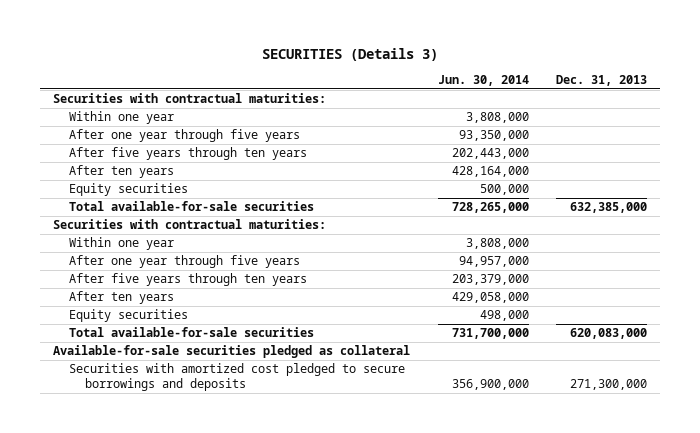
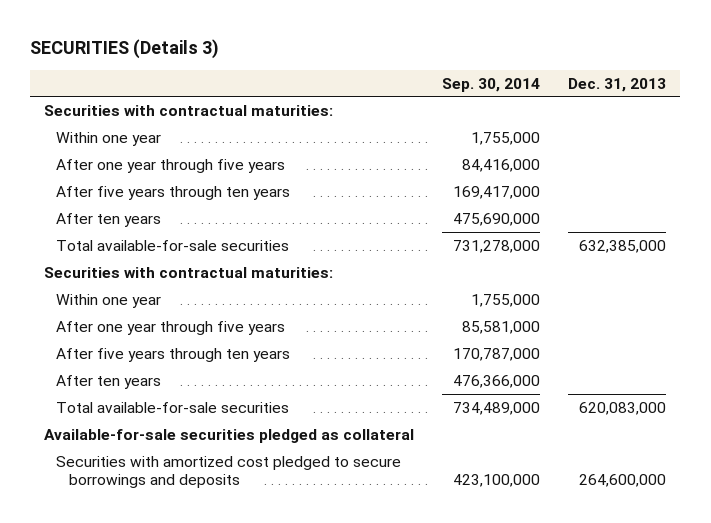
[437,75,529,87] Jun. 30, 2014 -> none
none -> [442,77,541,92] Sep. 30, 2014
[69,183,189,197] Equity securities -> none
[69,309,189,323] Equity securities -> none
[569,379,647,391] 271,300,000 -> [579,474,667,488] 264,600,000

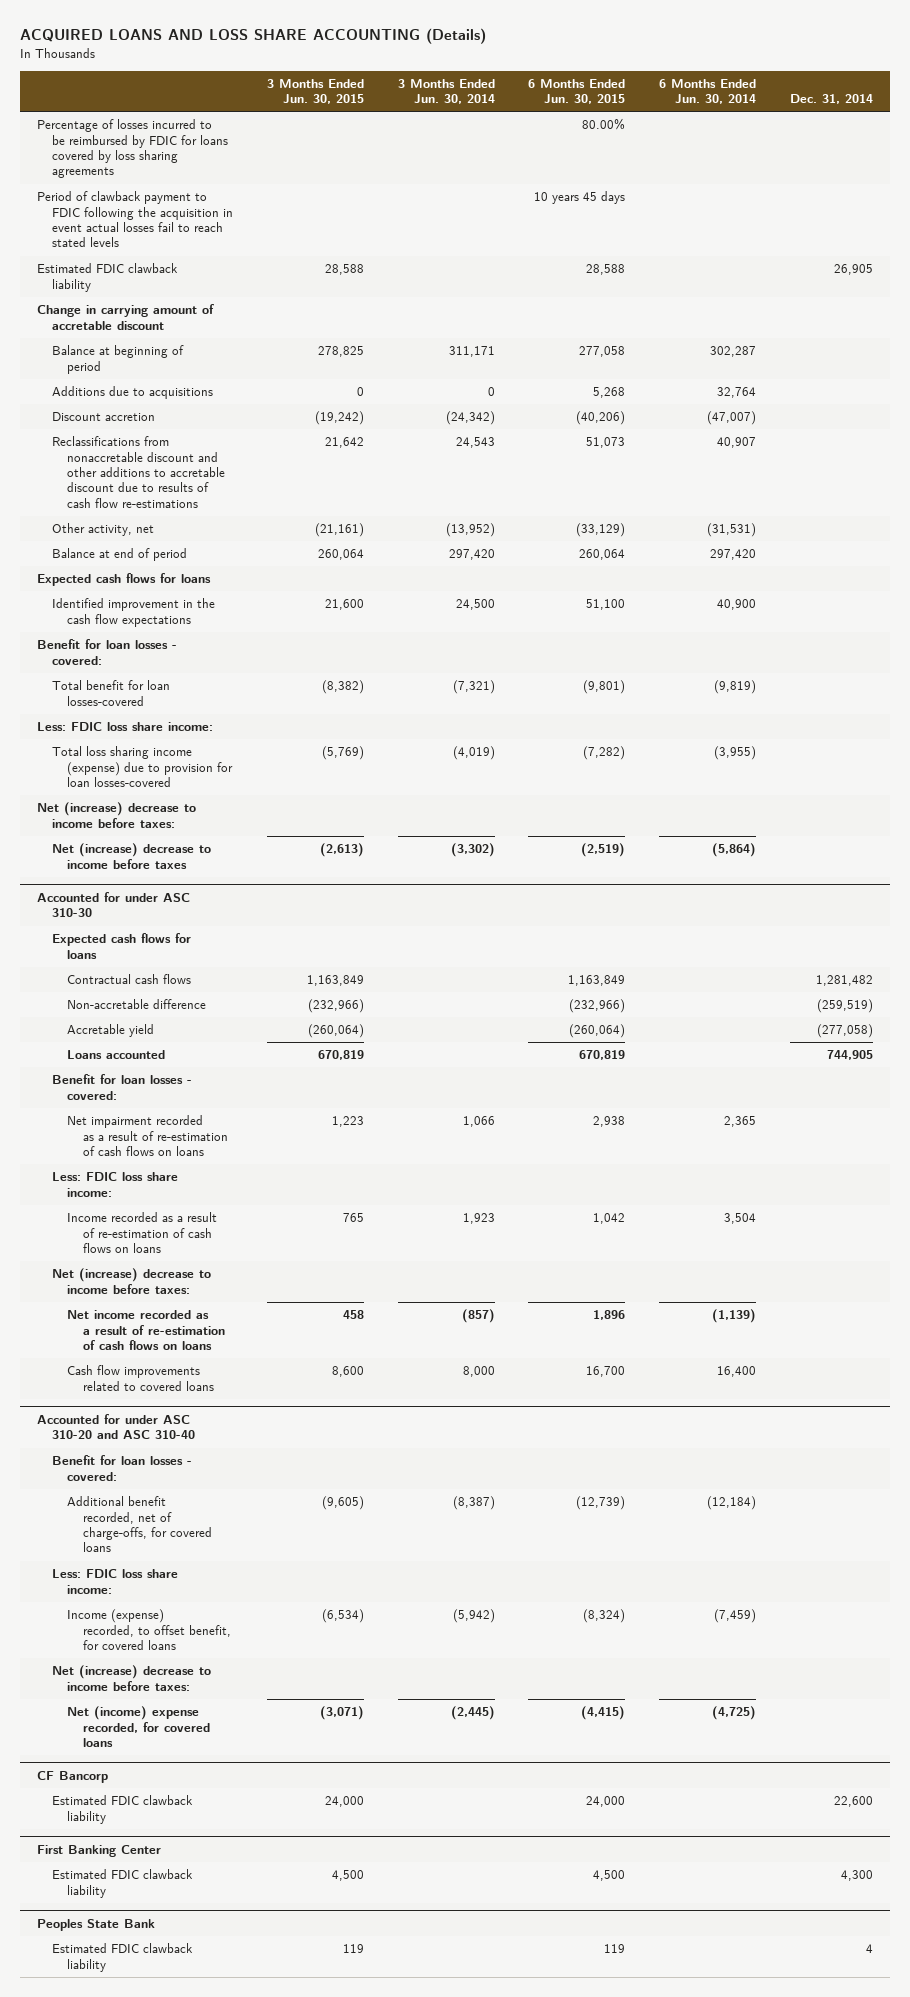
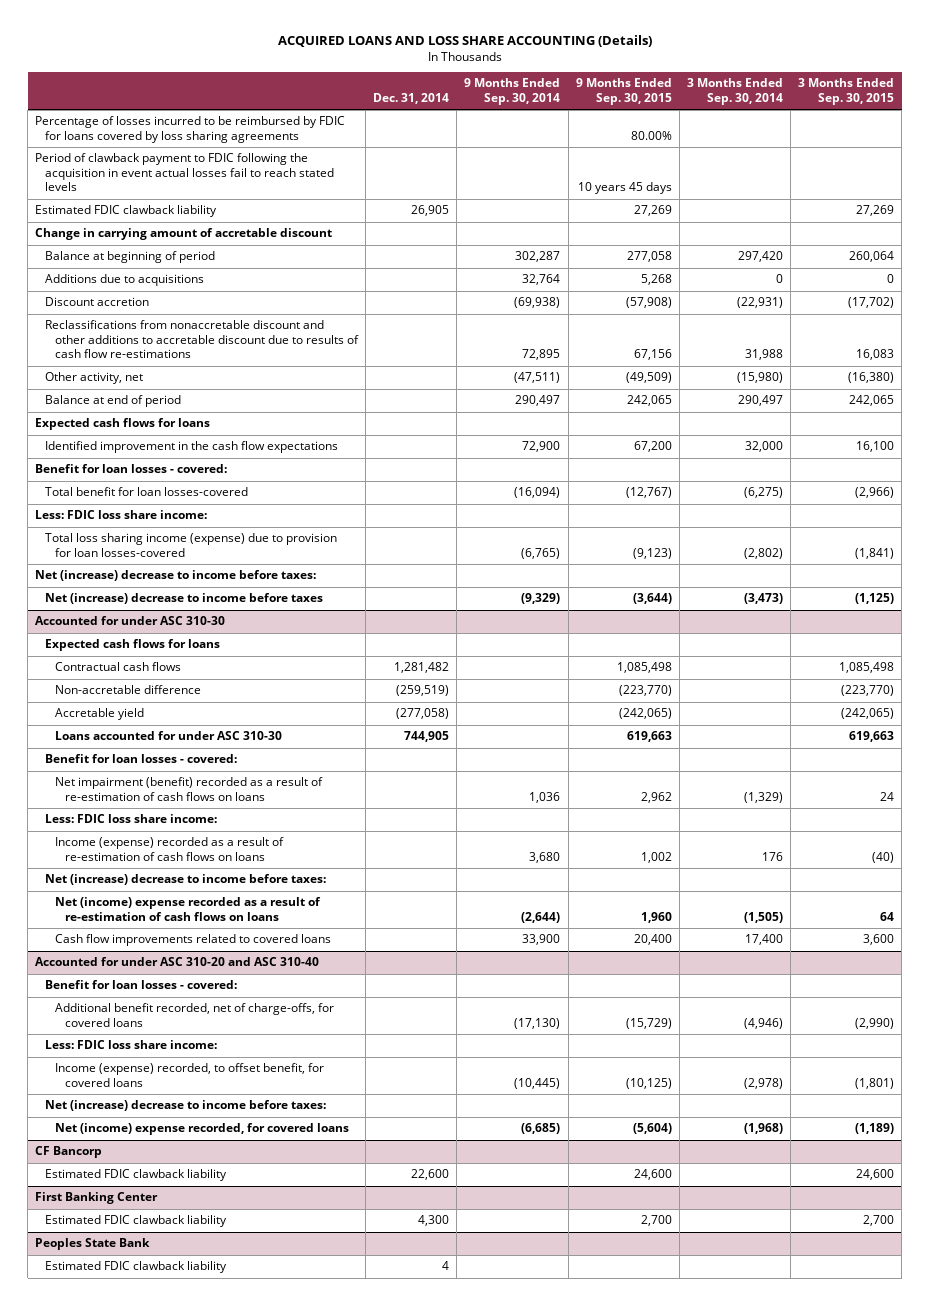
[266,78,364,105] 3 Months Ended Jun. 30, 2015 -> none
[397,78,495,105] 3 Months Ended Jun. 30, 2014 -> none
[528,78,626,105] 6 Months Ended Jun. 30, 2015 -> none
[659,78,757,105] 6 Months Ended Jun. 30, 2014 -> none
none -> [464,78,561,105] 9 Months Ended Sep. 30, 2014
none -> [575,78,672,105] 9 Months Ended Sep. 30, 2015
none -> [687,78,784,105] 3 Months Ended Sep. 30, 2014
none -> [798,78,895,105] 3 Months Ended Sep. 30, 2015
[67,1050,166,1060] Loans accounted -> [54,731,282,741] Loans accounted for under ASC 310-30
[67,1115,228,1157] Net impairment recorded as a result of re-estimation of cash flows on loans -> [54,777,323,801] Net impairment (benefit) recorded as a result of re-estimation of cash flows on loans
[67,1212,218,1254] Income recorded as a result of re-estimation of cash flows on loans -> [54,837,284,861] Income (expense) recorded as a result of re-estimation of cash flows on loans
[67,1310,225,1351] Net income recorded as a result of re-estimation of cash flows on loans -> [54,897,321,921] Net (income) expense recorded as a result of re-estimation of cash flows on loans

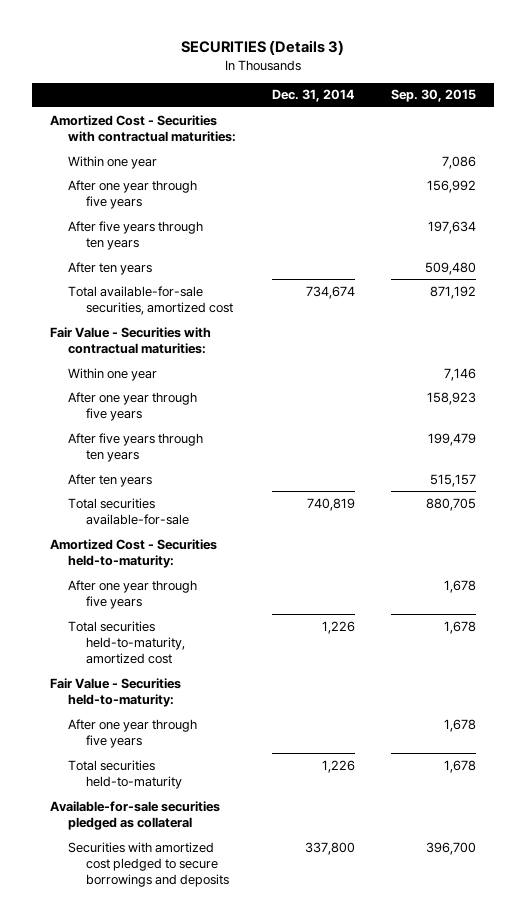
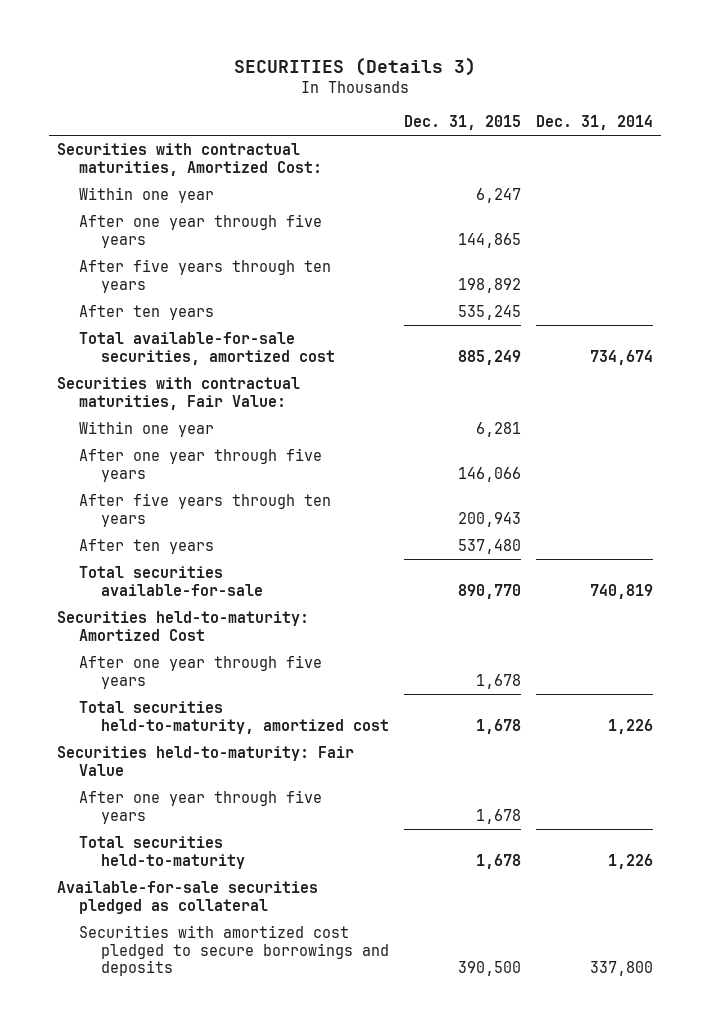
[391,89,477,103] Sep. 30, 2015 -> none
none -> [404,115,522,131] Dec. 31, 2015
[49,114,237,143] Amortized Cost - Securities with contractual maturities: -> [57,143,323,176] Securities with contractual maturities, Amortized Cost:
[49,326,211,355] Fair Value - Securities with contractual maturities: -> [57,377,301,410] Securities with contractual maturities, Fair Value:
[49,538,217,569] Amortized Cost - Securities held-to-maturity: -> [57,611,310,641] Securities held-to-maturity: Amortized Cost
[49,677,181,708] Fair Value - Securities held-to-maturity: -> [57,746,355,776] Securities held-to-maturity: Fair Value

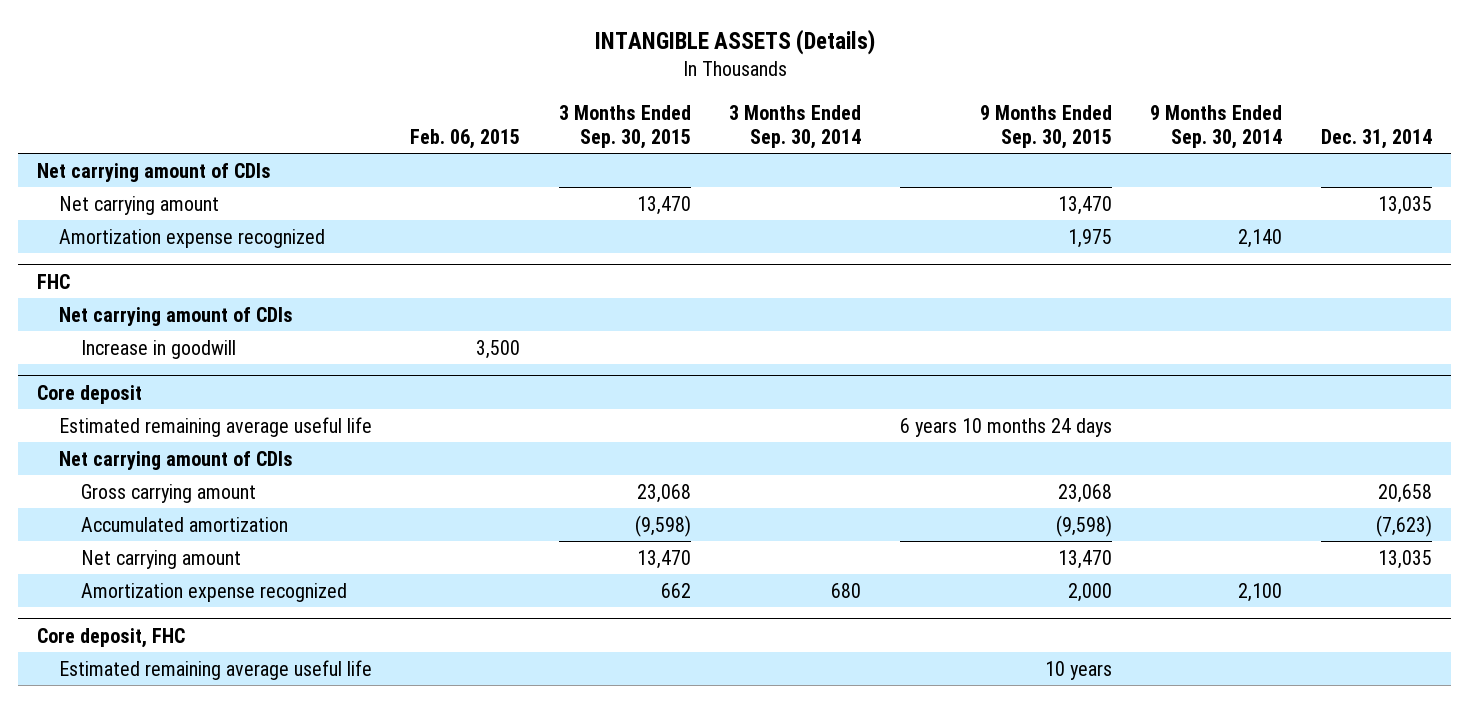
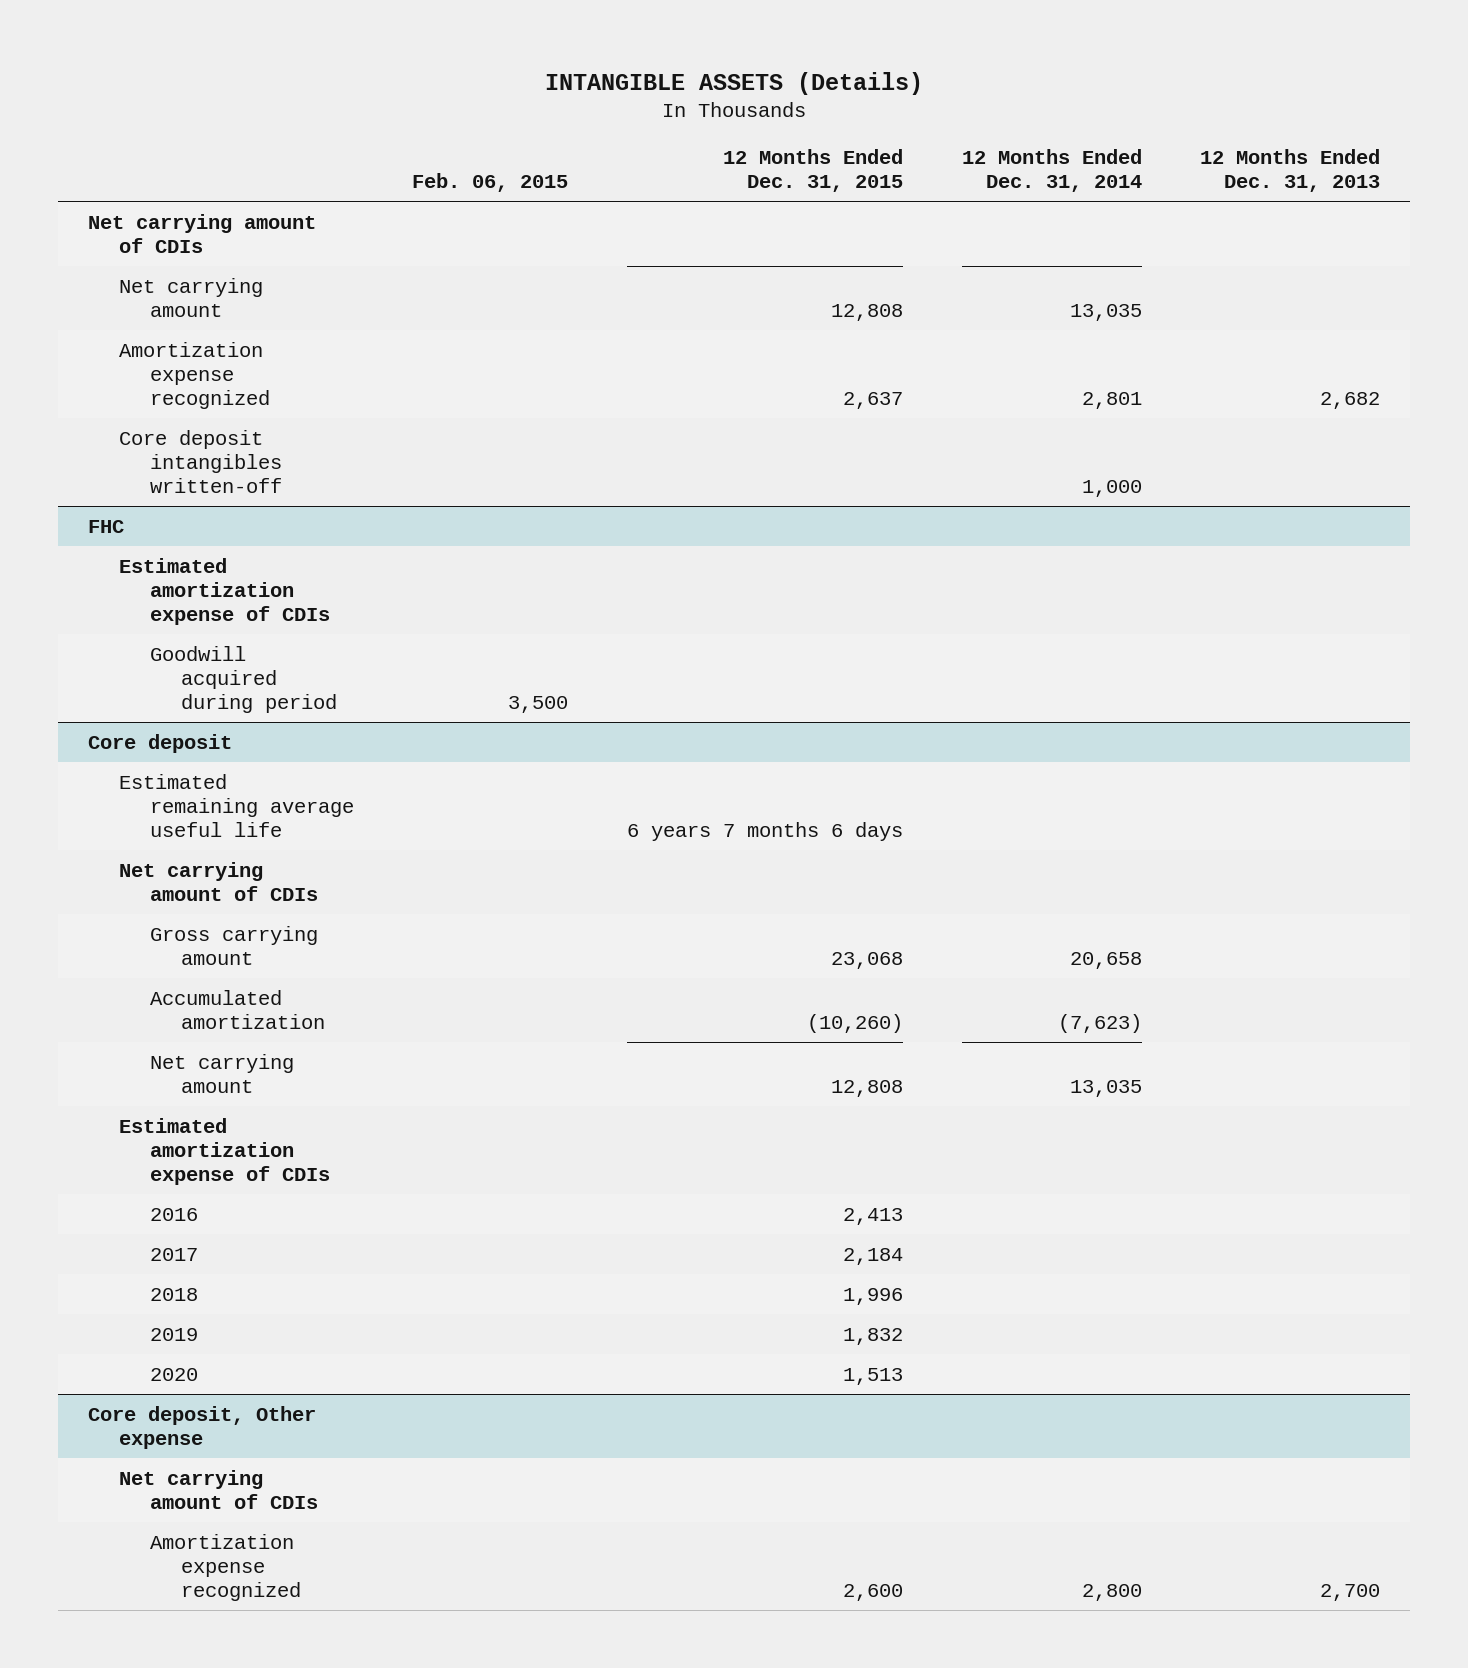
[558,105,691,149] 3 Months Ended Sep. 30, 2015 -> none
[729,105,862,149] 3 Months Ended Sep. 30, 2014 -> none
[979,105,1112,149] 9 Months Ended Sep. 30, 2015 -> none
[1150,105,1283,149] 9 Months Ended Sep. 30, 2014 -> none
[1320,128,1432,149] Dec. 31, 2014 -> none
none -> [722,149,903,193] 12 Months Ended Dec. 31, 2015
none -> [961,149,1142,193] 12 Months Ended Dec. 31, 2014
none -> [1200,149,1381,193] 12 Months Ended Dec. 31, 2013
none -> [118,429,282,493] Core deposit intangibles written-off
[58,306,293,326] Net carrying amount of CDIs -> none
none -> [118,557,330,625] Estimated amortization expense of CDIs
[80,339,236,359] Increase in goodwill -> [149,645,337,713] Goodwill acquired during period
[80,582,347,602] Amortization expense recognized -> none
[37,627,186,648] Core deposit, FHC -> none
[58,659,372,680] Estimated remaining average useful life -> none
none -> [118,1117,330,1185] Estimated amortization expense of CDIs
none -> [149,1207,198,1221] 2016
none -> [149,1247,198,1261] 2017
none -> [149,1287,198,1301] 2018
none -> [149,1327,198,1341] 2019
none -> [149,1367,198,1381] 2020
none -> [87,1405,316,1449] Core deposit, Other expense
none -> [118,1469,318,1509] Net carrying amount of CDIs
none -> [149,1533,301,1601] Amortization expense recognized

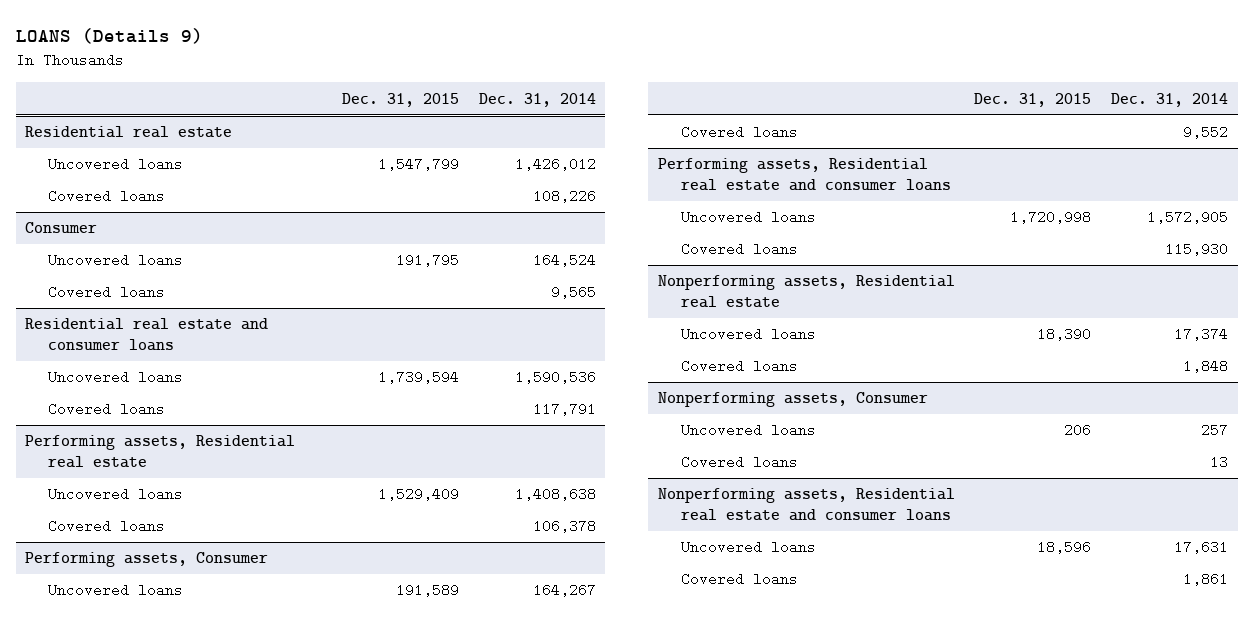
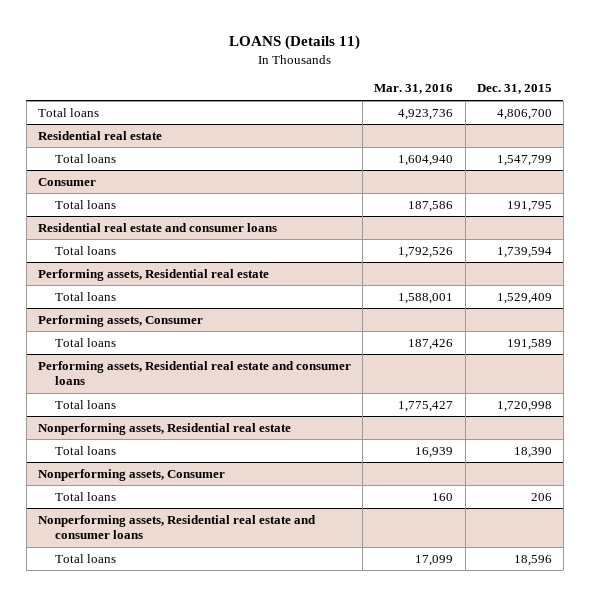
[15,28,203,45] LOANS (Details 9) -> [228,35,360,51] LOANS (Details 11)
[478,92,596,107] Dec. 31, 2014 -> none
none -> [374,84,454,95] Mar. 31, 2016
none -> [38,107,100,117] Total loans
[48,189,166,204] Covered loans -> none
[48,157,184,172] Uncovered loans -> [55,153,117,163] Total loans
[48,285,166,300] Covered loans -> none
[48,253,184,268] Uncovered loans -> [55,199,117,209] Total loans
[48,402,166,417] Covered loans -> none
[48,370,184,385] Uncovered loans -> [55,245,117,255] Total loans
[48,519,166,534] Covered loans -> none
[48,487,184,502] Uncovered loans -> [55,291,117,301] Total loans
[680,125,798,140] Covered loans -> none
[48,583,184,598] Uncovered loans -> [55,337,117,347] Total loans
[680,242,798,257] Covered loans -> none
[680,210,816,225] Uncovered loans -> [55,399,117,409] Total loans
[680,359,798,374] Covered loans -> none
[680,327,816,342] Uncovered loans -> [55,445,117,455] Total loans
[680,455,798,470] Covered loans -> none
[680,423,816,438] Uncovered loans -> [55,491,117,501] Total loans
[680,572,798,587] Covered loans -> none
[680,540,816,555] Uncovered loans -> [55,553,117,563] Total loans

